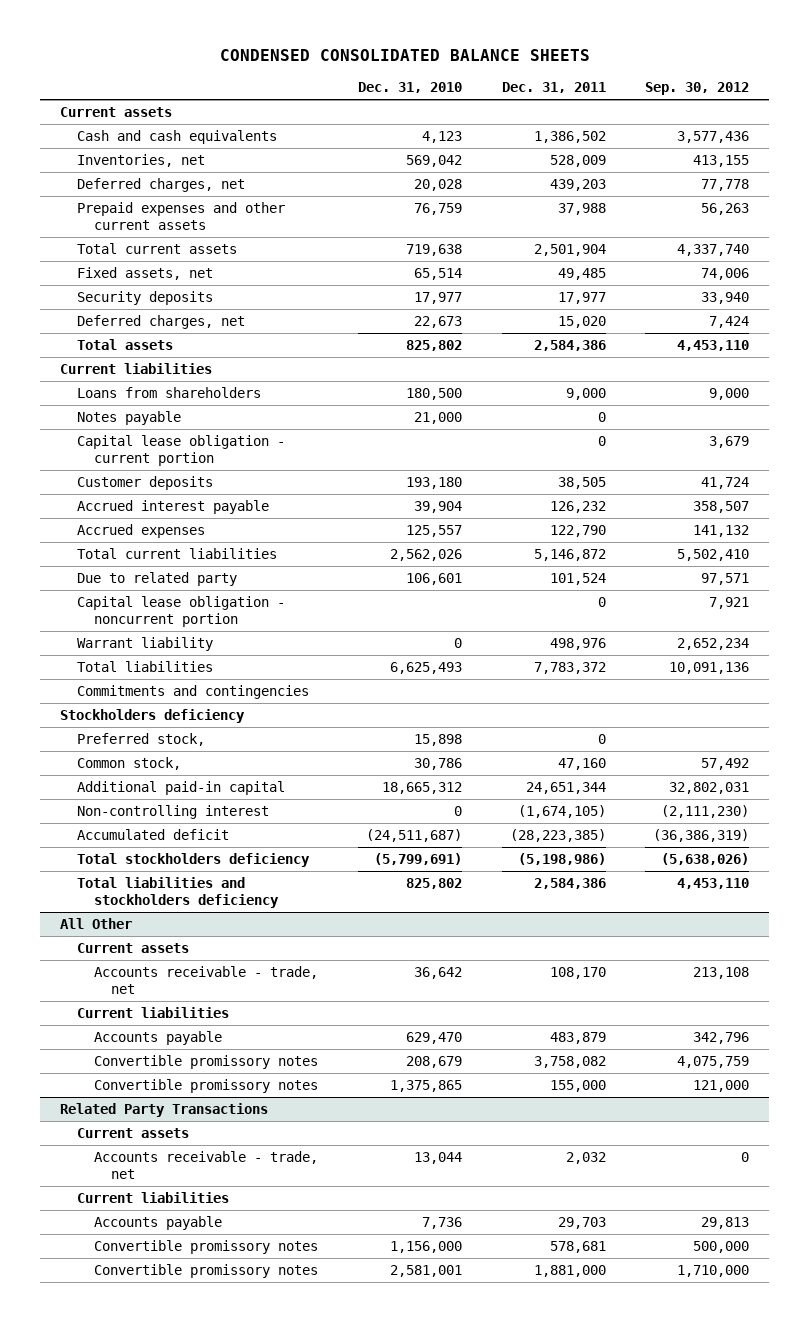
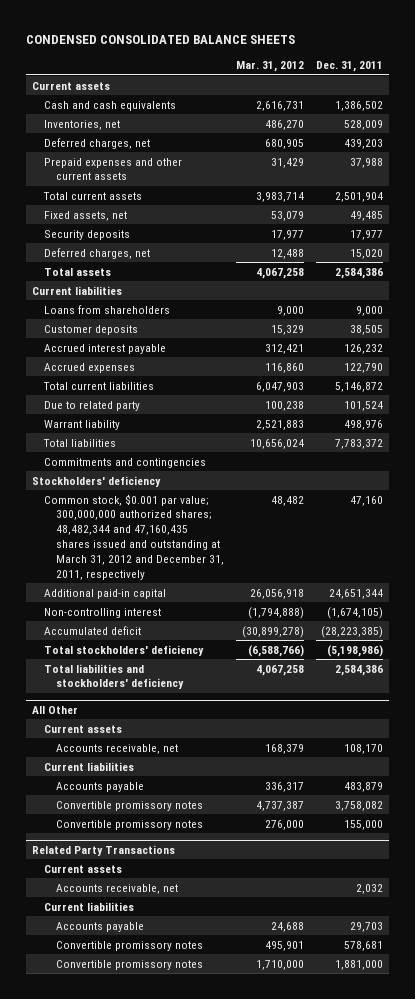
[357,82,462,94] Dec. 31, 2010 -> none
[645,82,750,96] Sep. 30, 2012 -> none
none -> [235,61,304,73] Mar. 31, 2012
[77,411,182,426] Notes payable -> none
[77,435,286,466] Capital lease obligation - current portion -> none
[77,596,286,627] Capital lease obligation - noncurrent portion -> none
[77,733,206,747] Preferred stock, -> none
[60,709,246,724] Stockholders deficiency -> [32,475,162,487] Stockholders' deficiency
[77,757,182,771] Common stock, -> [43,493,224,581] Common stock, $0.001 par value; 300,000,000 authorized shares; 48,482,344 and 47,160,435 shares issued and outstanding at March 31, 2012 and December 31, 2011, respectively
[77,853,311,868] Total stockholders deficiency -> [43,644,204,656] Total stockholders' deficiency
[77,877,280,908] Total liabilities and stockholders deficiency -> [43,663,184,690] Total liabilities and stockholders' deficiency
[94,966,319,994] Accounts receivable - trade, net -> [55,743,178,754] Accounts receivable, net
[94,1151,319,1179] Accounts receivable - trade, net -> [55,883,178,894] Accounts receivable, net

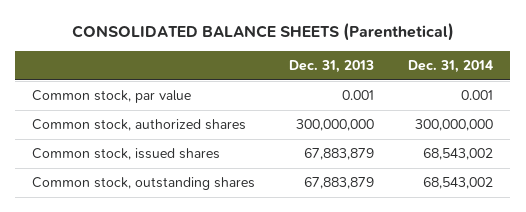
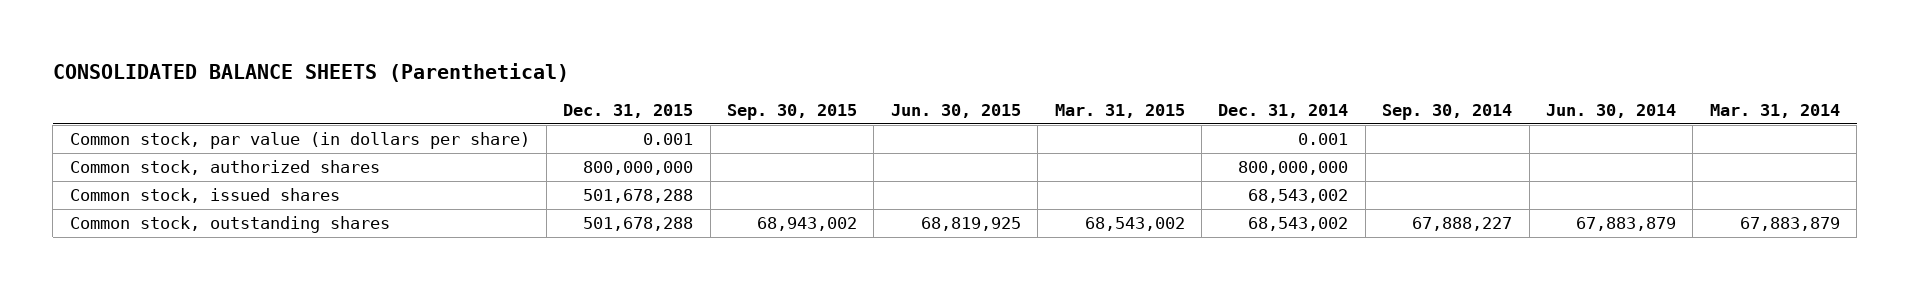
[289,60,375,74] Dec. 31, 2013 -> none
none -> [563,103,694,118] Dec. 31, 2015
none -> [727,103,858,120] Sep. 30, 2015
none -> [890,103,1021,118] Jun. 30, 2015
none -> [1054,103,1185,118] Mar. 31, 2015
none -> [1382,103,1513,120] Sep. 30, 2014
none -> [1545,103,1676,118] Jun. 30, 2014
none -> [1709,103,1840,118] Mar. 31, 2014
[32,90,192,104] Common stock, par value -> [69,132,530,150] Common stock, par value (in dollars per share)
[415,119,494,132] 300,000,000 -> [1238,161,1349,176] 800,000,000

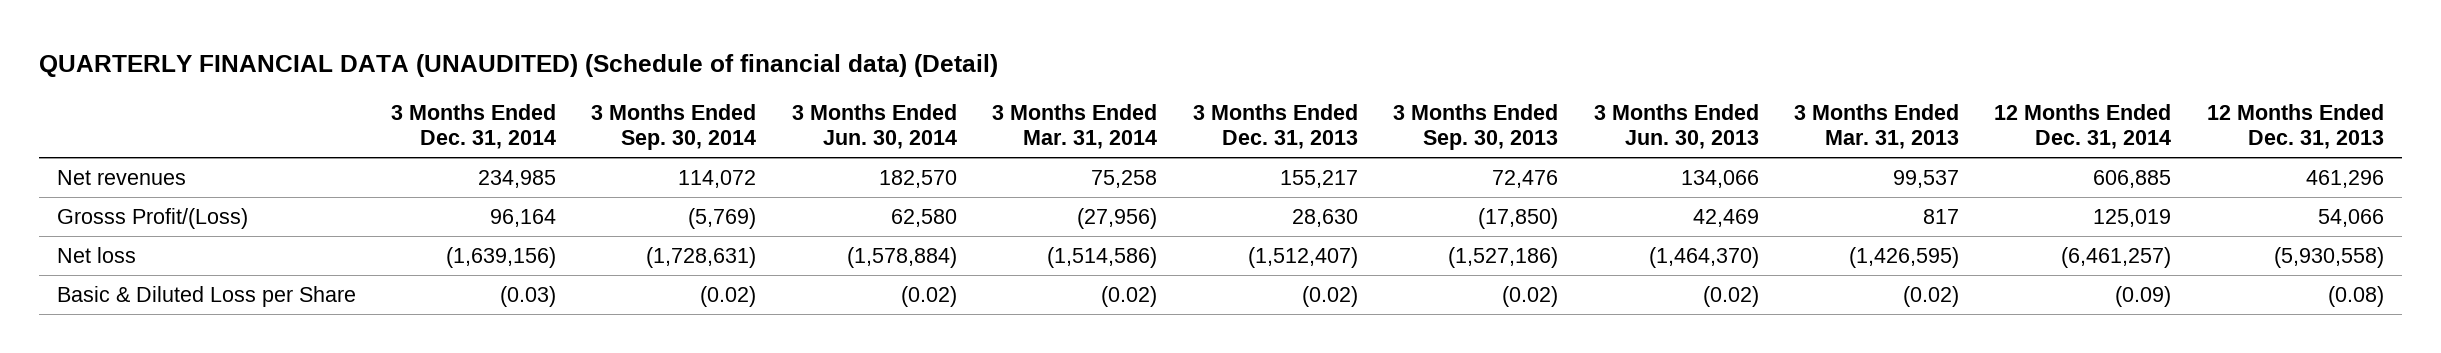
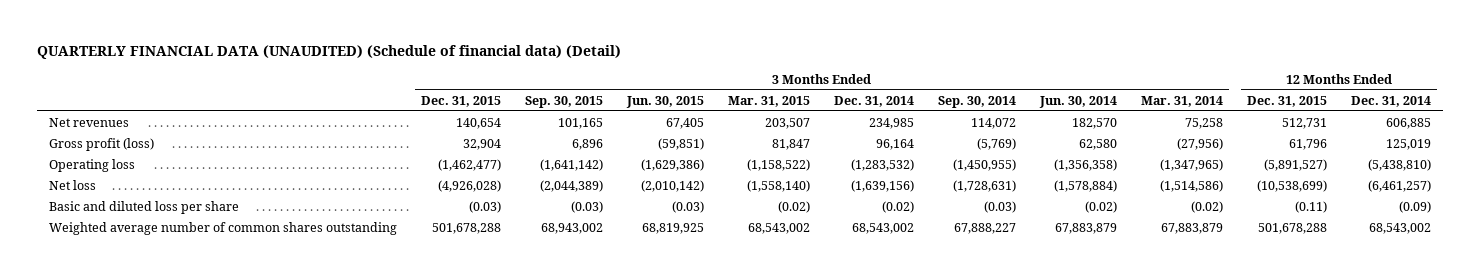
[1192,103,1358,150] 3 Months Ended Dec. 31, 2013 -> none
[1393,103,1559,151] 3 Months Ended Sep. 30, 2013 -> none
[1593,103,1759,150] 3 Months Ended Jun. 30, 2013 -> none
[1794,103,1960,150] 3 Months Ended Mar. 31, 2013 -> none
[2206,103,2384,150] 12 Months Ended Dec. 31, 2013 -> none
none -> [421,95,502,107] Dec. 31, 2015
none -> [525,95,604,108] Sep. 30, 2015
none -> [626,95,705,108] Jun. 30, 2015
none -> [728,95,811,107] Mar. 31, 2015
none -> [1247,95,1328,107] Dec. 31, 2015
[56,207,248,229] Grosss Profit/(Loss) -> [49,137,155,151] Gross profit (loss)
none -> [49,158,136,172] Operating loss
[56,285,356,307] Basic & Diluted Loss per Share -> [49,200,240,214] Basic and diluted loss per share
[500,285,557,307] (0.03) -> [882,200,915,213] (0.02)
[700,285,757,307] (0.02) -> [984,200,1017,213] (0.03)
none -> [49,221,398,235] Weighted average number of common shares outstanding

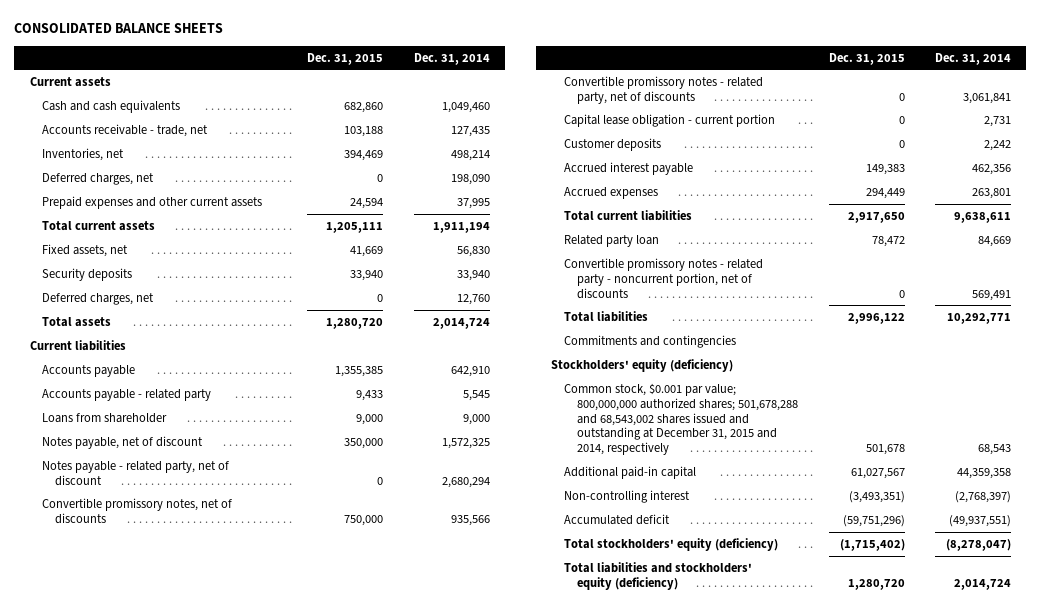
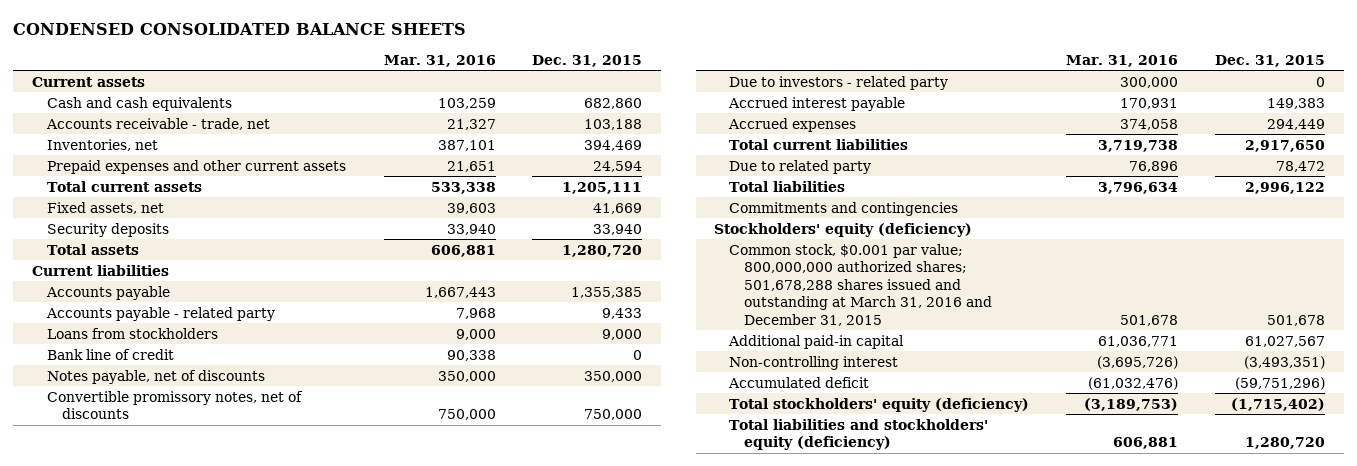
[14,23,224,34] CONSOLIDATED BALANCE SHEETS -> [13,22,467,35] CONDENSED CONSOLIDATED BALANCE SHEETS
[413,52,490,65] Dec. 31, 2014 -> none
none -> [383,54,496,67] Mar. 31, 2016
[42,172,155,185] Deferred charges, net -> none
[42,292,155,305] Deferred charges, net -> none
[42,460,230,486] Notes payable - related party, net of discount -> none
[42,412,168,423] Loans from shareholder -> [46,327,218,339] Loans from stockholders
none -> [46,348,174,360] Bank line of credit
[42,435,204,449] Notes payable, net of discount -> [46,369,265,384] Notes payable, net of discounts
[563,75,763,104] Convertible promissory notes - related party, net of discounts -> none
[563,113,775,127] Capital lease obligation - current portion -> none
[563,137,661,151] Customer deposits -> none
none -> [729,75,949,90] Due to investors - related party
[563,257,763,299] Convertible promissory notes - related party - noncurrent portion, net of discounts -> none
[563,234,659,247] Related party loan -> [729,159,872,174] Due to related party
[563,382,798,456] Common stock, $0.001 par value; 800,000,000 authorized shares; 501,678,288 and 68,543,002 shares issued and outstanding at December 31, 2015 and 2014, respectively -> [729,243,993,326] Common stock, $0.001 par value; 800,000,000 authorized shares; 501,678,288 shares issued and outstanding at March 31, 2016 and December 31, 2015

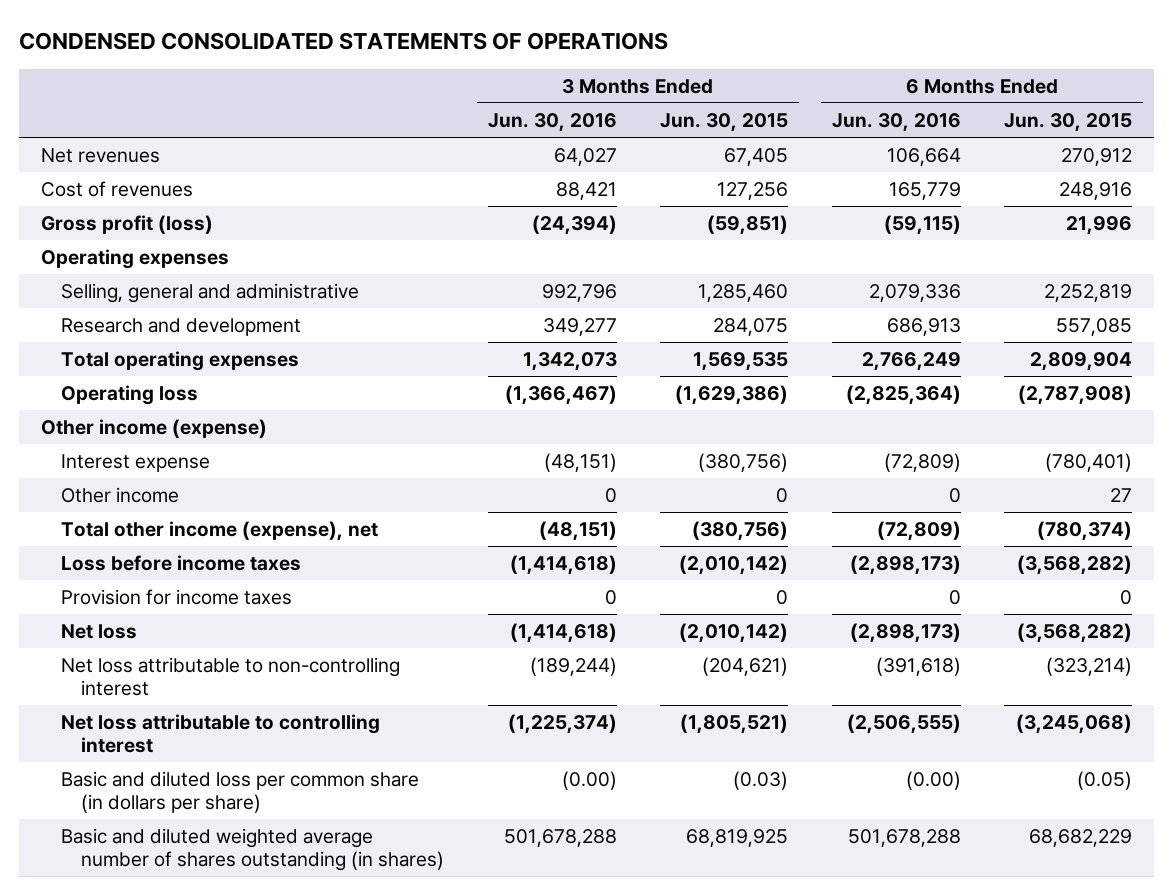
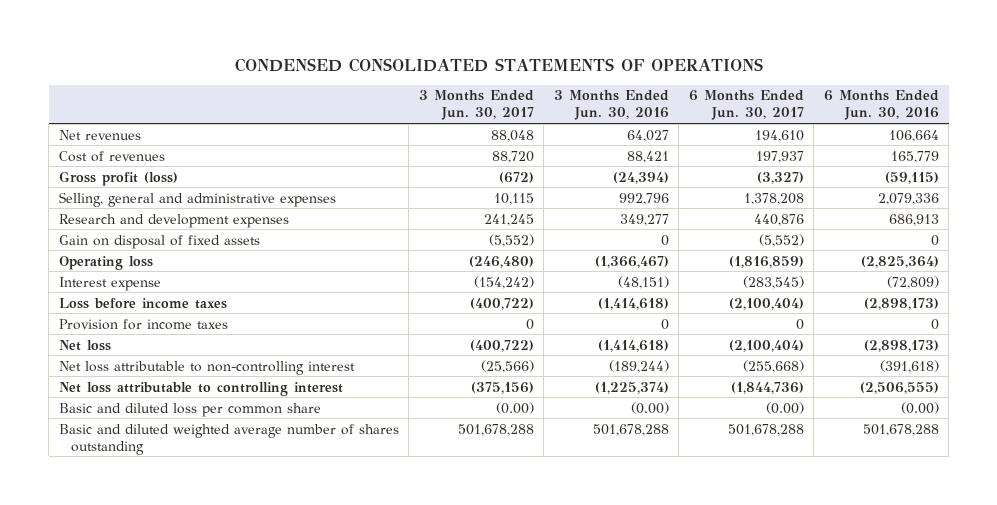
[660,112,789,132] Jun. 30, 2015 -> none
[1004,112,1133,132] Jun. 30, 2015 -> none
none -> [418,90,534,121] 3 Months Ended Jun. 30, 2017
none -> [688,90,804,121] 6 Months Ended Jun. 30, 2017
[40,249,229,270] Operating expenses -> none
[60,351,299,372] Total operating expenses -> none
[60,283,359,304] Selling, general and administrative -> [58,191,336,207] Selling, general and administrative expenses
[60,318,301,337] Research and development -> [58,213,289,228] Research and development expenses
none -> [58,234,260,249] Gain on disposal of fixed assets
[40,419,267,439] Other income (expense) -> none
[60,487,179,504] Other income -> none
[60,521,378,542] Total other income (expense), net -> none
[60,771,419,814] Basic and diluted loss per common share (in dollars per share) -> [58,402,321,417] Basic and diluted loss per common share
[60,828,445,872] Basic and diluted weighted average number of shares outstanding (in shares) -> [58,423,399,455] Basic and diluted weighted average number of shares outstanding

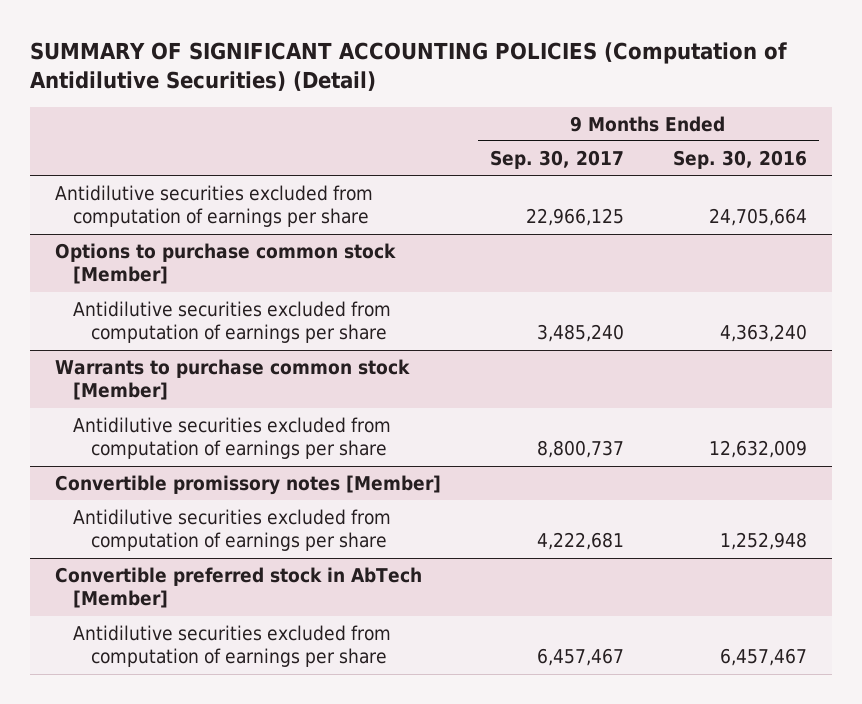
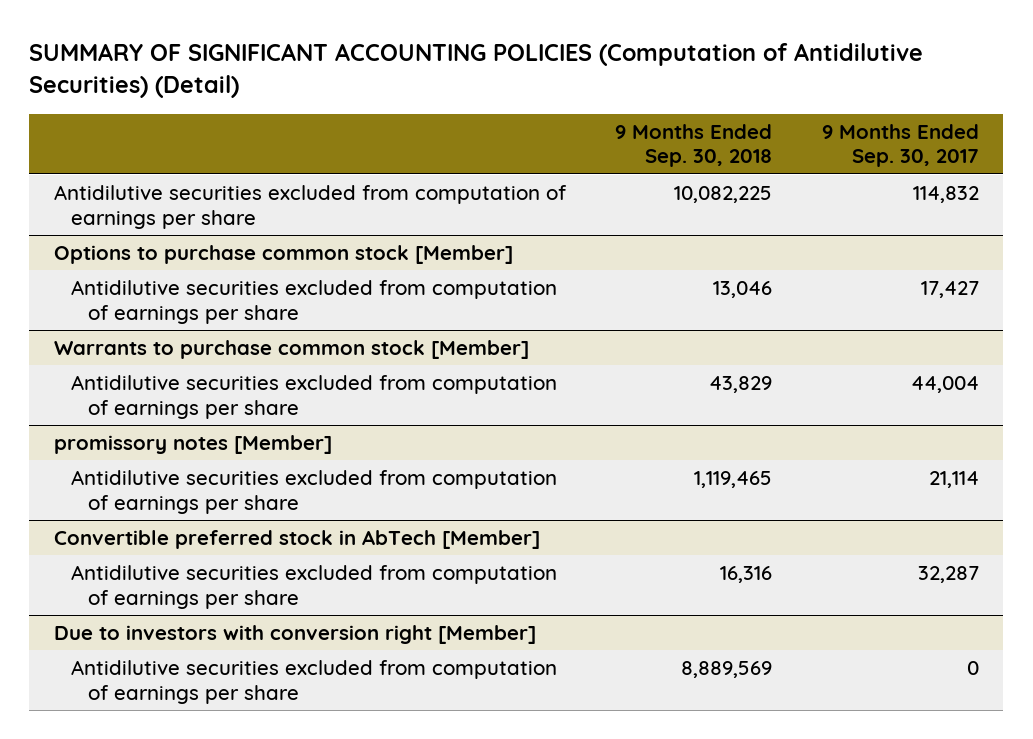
[672,149,807,169] Sep. 30, 2016 -> none
none -> [615,123,773,168] 9 Months Ended Sep. 30, 2018
[525,208,624,227] 22,966,125 -> [912,185,979,203] 114,832
[536,324,624,343] 3,485,240 -> [920,280,979,298] 17,427
[536,440,624,459] 8,800,737 -> [910,375,979,393] 44,004
[54,474,441,495] Convertible promissory notes [Member] -> [54,434,333,454] promissory notes [Member]
[536,532,624,551] 4,222,681 -> [928,470,979,488] 21,114
[536,648,624,667] 6,457,467 -> [917,565,979,583] 32,287
none -> [54,624,537,644] Due to investors with conversion right [Member]
none -> [70,659,557,704] Antidilutive securities excluded from computation of earnings per share

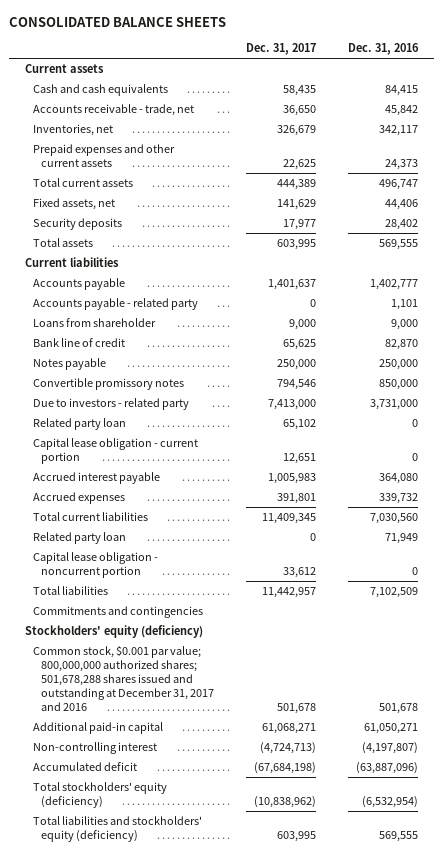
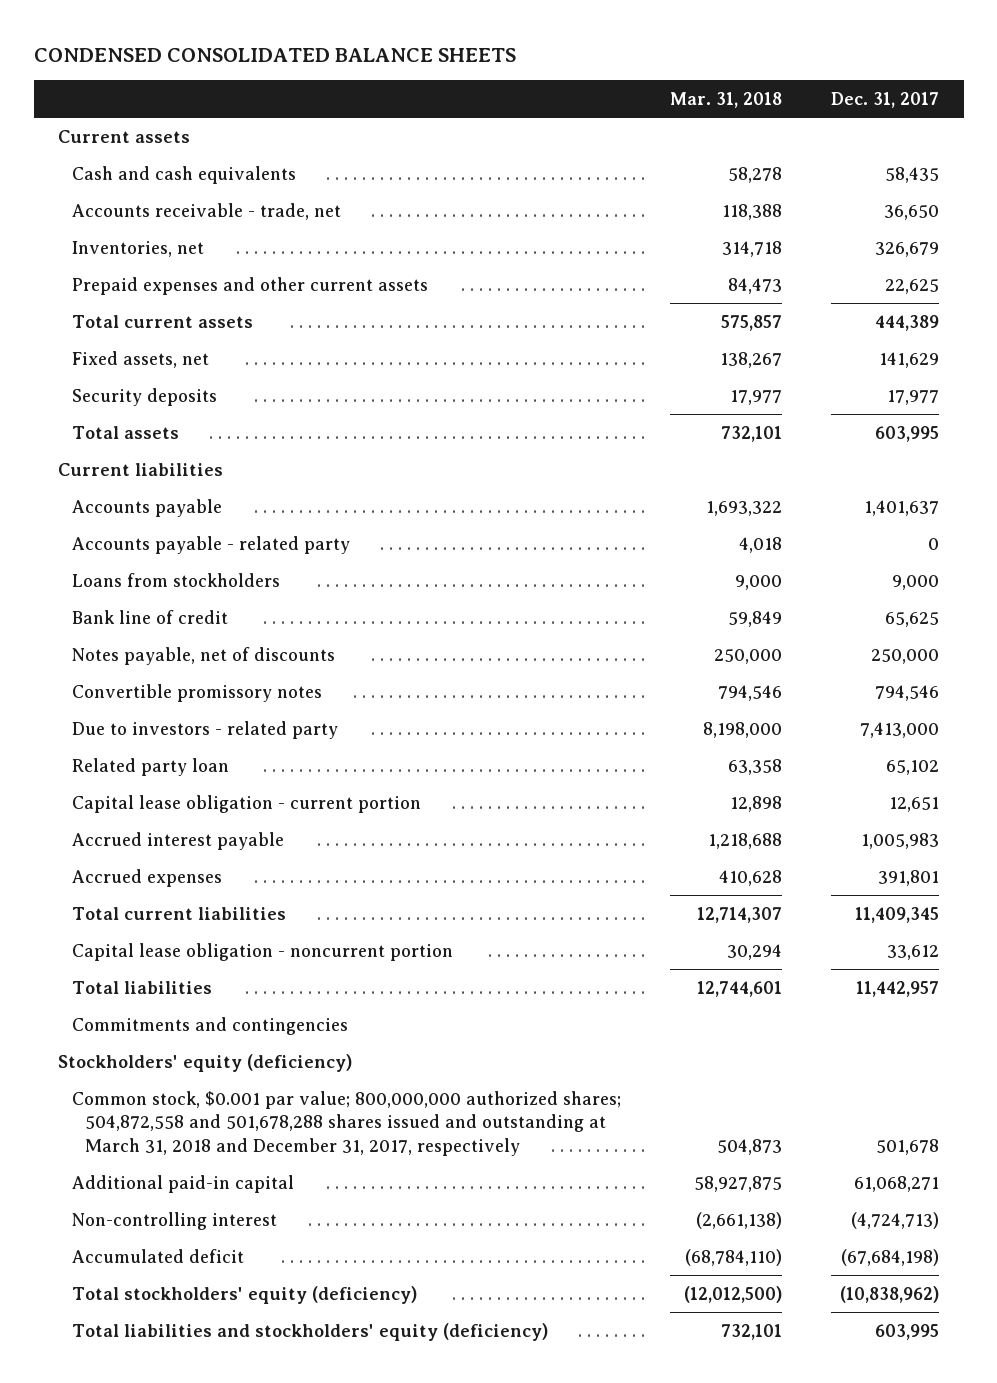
[9,16,227,27] CONSOLIDATED BALANCE SHEETS -> [33,47,516,62] CONDENSED CONSOLIDATED BALANCE SHEETS
[348,43,420,56] Dec. 31, 2016 -> none
none -> [669,91,782,108] Mar. 31, 2018
[33,318,157,328] Loans from shareholder -> [71,572,280,587] Loans from stockholders
[33,358,107,371] Notes payable -> [71,646,335,665] Notes payable, net of discounts
[33,532,127,545] Related party loan -> none
[33,645,215,712] Common stock, $0.001 par value; 800,000,000 authorized shares; 501,678,288 shares issued and outstanding at December 31, 2017 and 2016 -> [71,1090,621,1156] Common stock, $0.001 par value; 800,000,000 authorized shares; 504,872,558 and 501,678,288 shares issued and outstanding at March 31, 2018 and December 31, 2017, respectively

